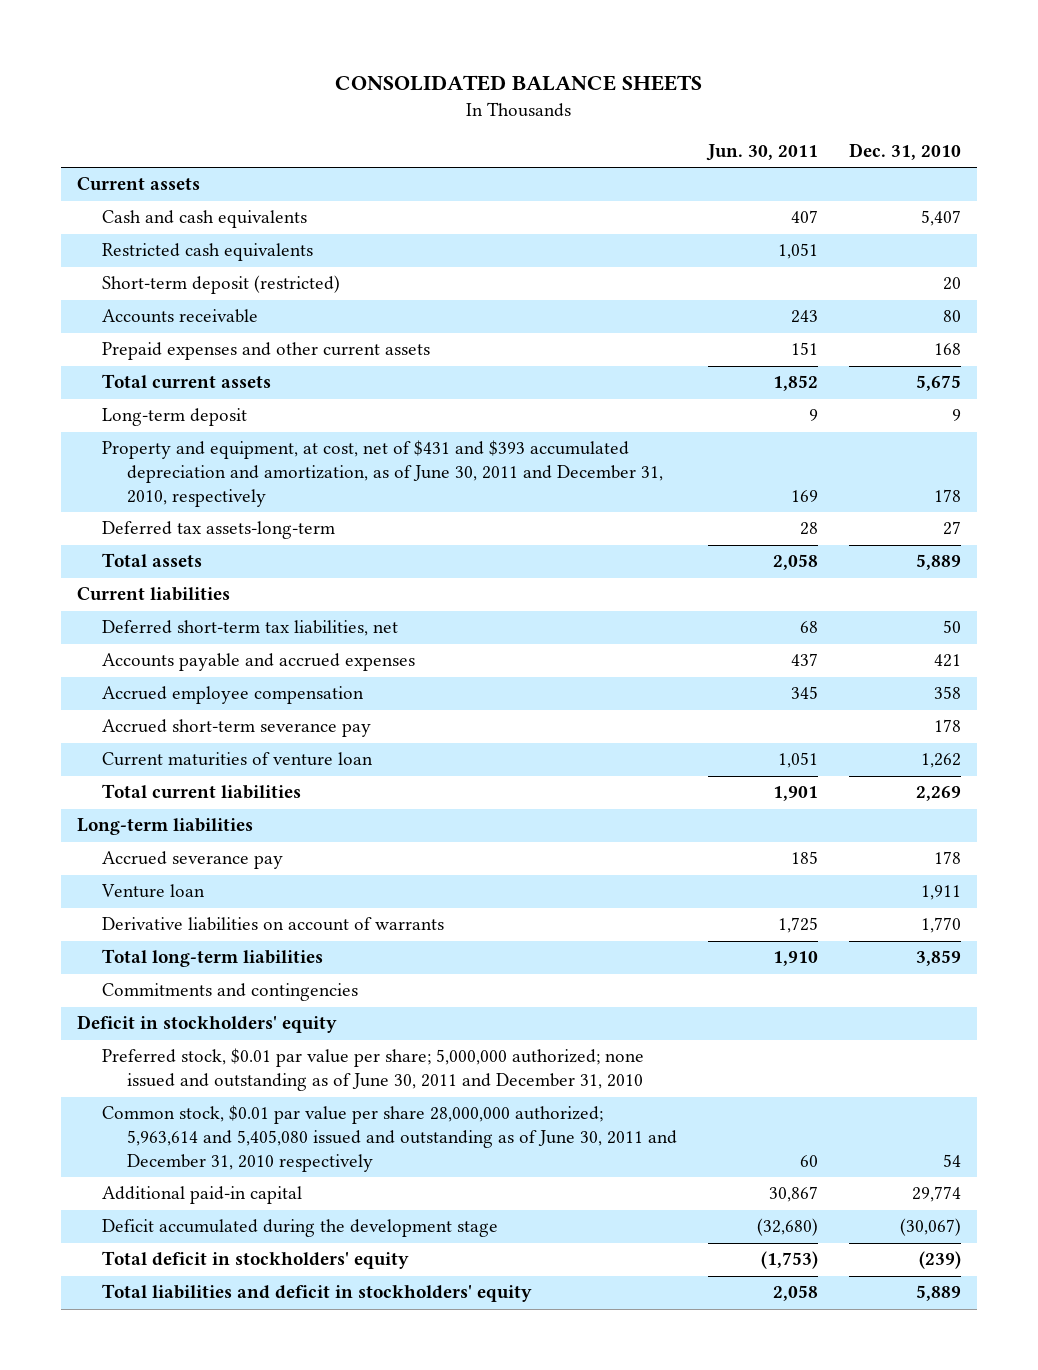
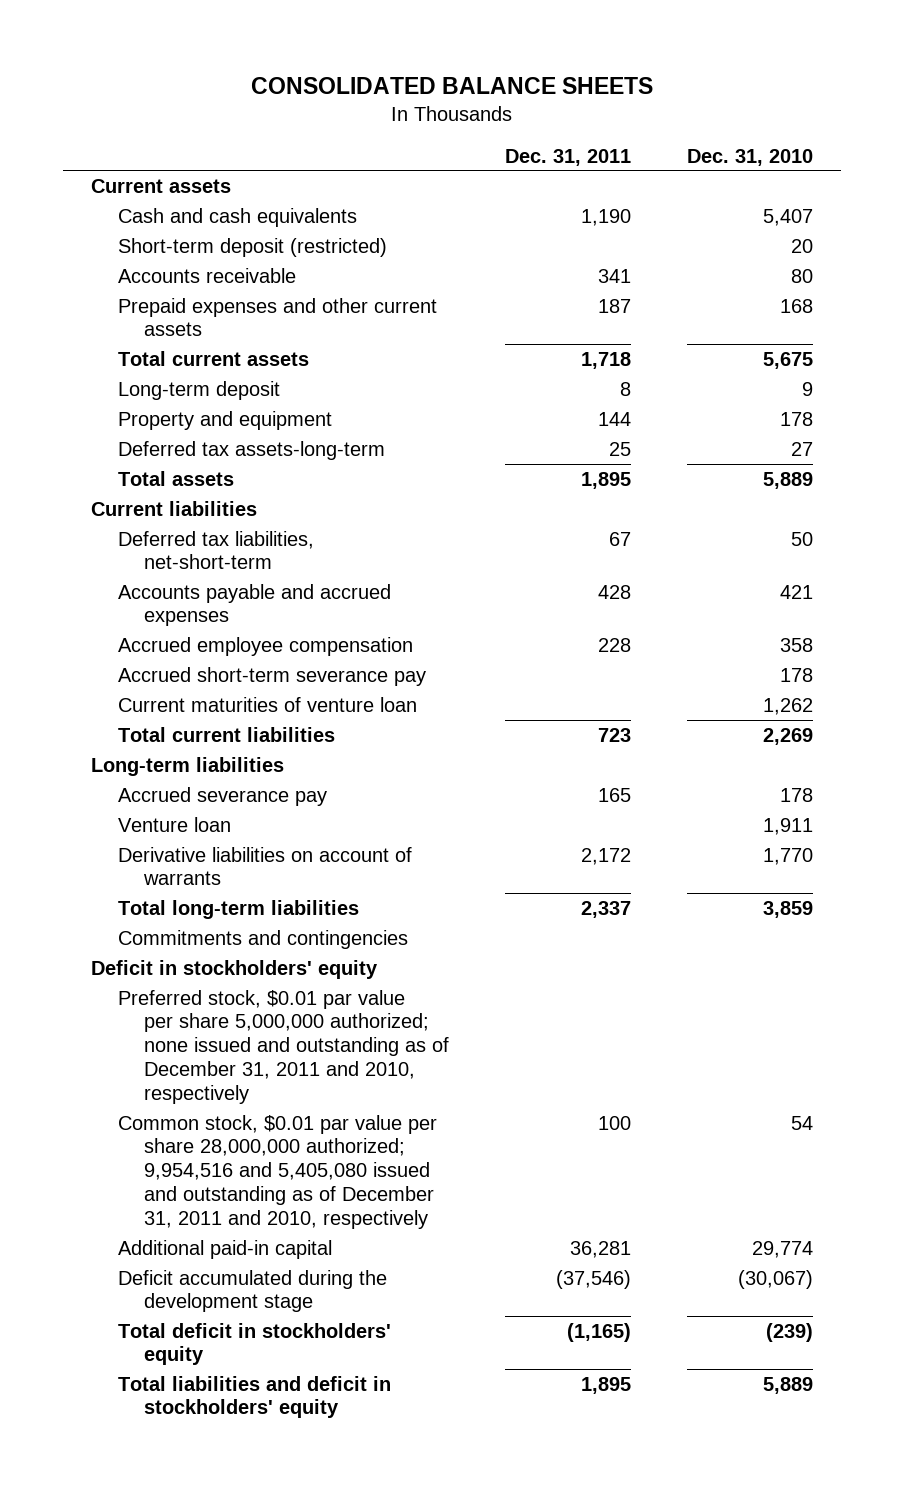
[706,144,819,162] Jun. 30, 2011 -> none
none -> [505,148,632,166] Dec. 31, 2011
[101,243,313,262] Restricted cash equivalents -> none
[101,440,664,508] Property and equipment, at cost, net of $431 and $393 accumulated depreciation and amortization, as of June 30, 2011 and December 31, 2010, respectively -> [117,410,332,430] Property and equipment
[101,620,398,637] Deferred short-term tax liabilities, net -> [117,530,314,570] Deferred tax liabilities, net-short-term
[101,1048,644,1092] Preferred stock, $0.01 par value per share; 5,000,000 authorized; none issued and outstanding as of June 30, 2011 and December 31, 2010 -> [117,989,450,1104] Preferred stock, $0.01 par value per share 5,000,000 authorized; none issued and outstanding as of December 31, 2011 and 2010, respectively
[101,1105,678,1173] Common stock, $0.01 par value per share 28,000,000 authorized; 5,963,614 and 5,405,080 issued and outstanding as of June 30, 2011 and December 31, 2010 respectively -> [117,1114,437,1229] Common stock, $0.01 par value per share 28,000,000 authorized; 9,954,516 and 5,405,080 issued and outstanding as of December 31, 2011 and 2010, respectively

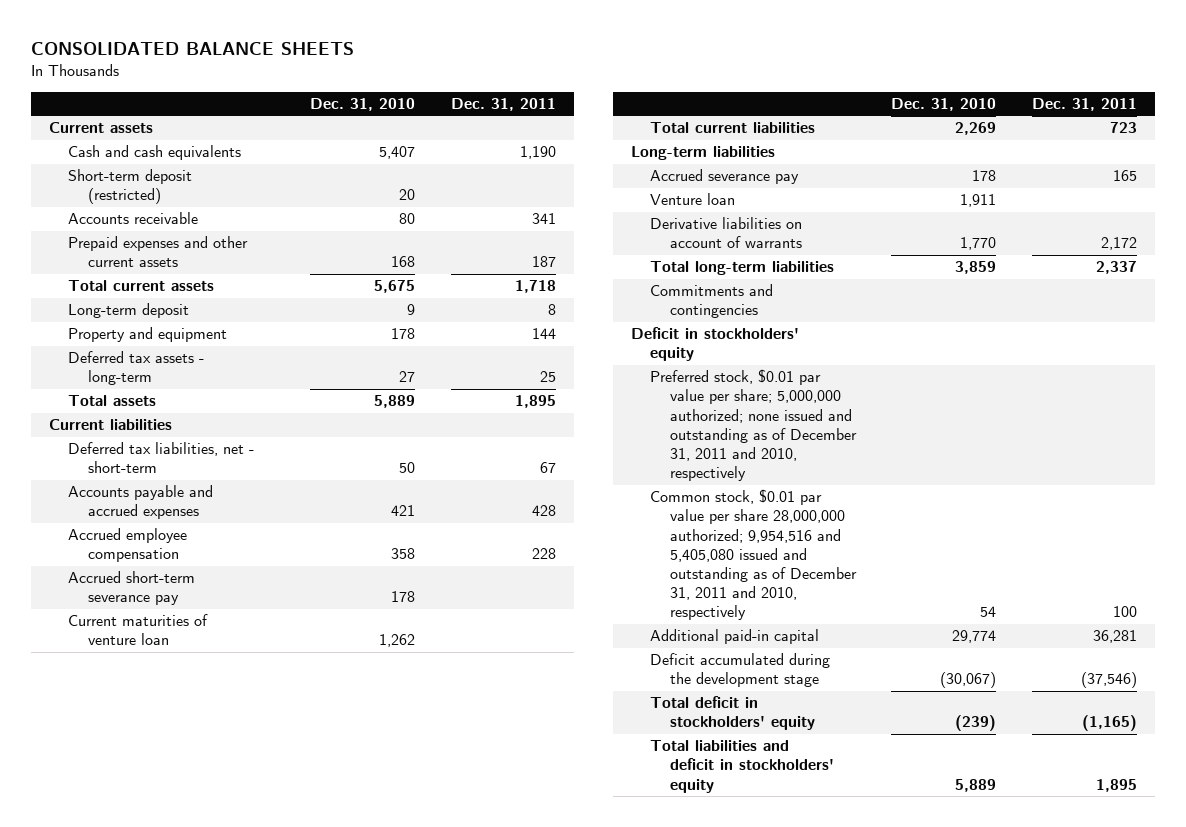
[117,440,385,460] Deferred tax assets-long-term -> [68,351,205,386] Deferred tax assets - long-term
[117,530,314,570] Deferred tax liabilities, net-short-term -> [68,442,255,474] Deferred tax liabilities, net - short-term
[117,989,450,1104] Preferred stock, $0.01 par value per share 5,000,000 authorized; none issued and outstanding as of December 31, 2011 and 2010, respectively -> [650,369,857,482] Preferred stock, $0.01 par value per share; 5,000,000 authorized; none issued and outstanding as of December 31, 2011 and 2010, respectively

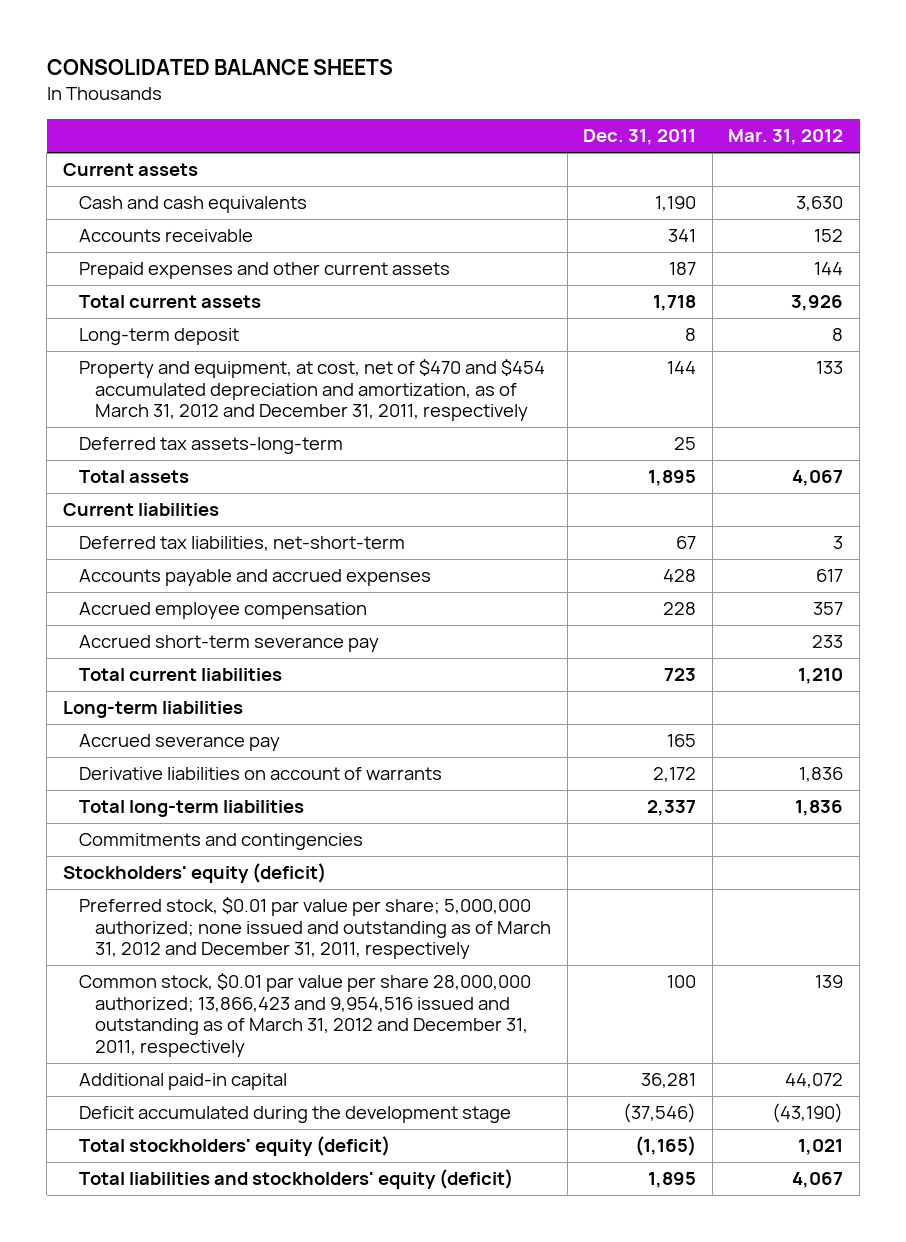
[309,97,415,111] Dec. 31, 2010 -> none
none -> [728,129,844,146] Mar. 31, 2012
[68,169,193,205] Short-term deposit (restricted) -> none
[68,327,228,343] Property and equipment -> [78,359,545,422] Property and equipment, at cost, net of $470 and $454 accumulated depreciation and amortization, as of March 31, 2012 and December 31, 2011, respectively
[68,351,205,386] Deferred tax assets - long-term -> [78,437,343,455] Deferred tax assets-long-term
[68,442,255,474] Deferred tax liabilities, net - short-term -> [78,536,405,552] Deferred tax liabilities, net-short-term
[68,614,209,646] Current maturities of venture loan -> none
[650,193,736,206] Venture loan -> none
[630,327,799,362] Deficit in stockholders' equity -> [62,863,326,884] Stockholders' equity (deficit)
[650,369,857,482] Preferred stock, $0.01 par value per share; 5,000,000 authorized; none issued and outstanding as of December 31, 2011 and 2010, respectively -> [78,897,552,960] Preferred stock, $0.01 par value per share; 5,000,000 authorized; none issued and outstanding as of March 31, 2012 and December 31, 2011, respectively
[650,489,857,621] Common stock, $0.01 par value per share 28,000,000 authorized; 9,954,516 and 5,405,080 issued and outstanding as of December 31, 2011 and 2010, respectively -> [78,973,531,1057] Common stock, $0.01 par value per share 28,000,000 authorized; 13,866,423 and 9,954,516 issued and outstanding as of March 31, 2012 and December 31, 2011, respectively
[650,696,815,731] Total deficit in stockholders' equity -> [78,1136,390,1157] Total stockholders' equity (deficit)
[650,740,834,793] Total liabilities and deficit in stockholders' equity -> [78,1169,513,1190] Total liabilities and stockholders' equity (deficit)

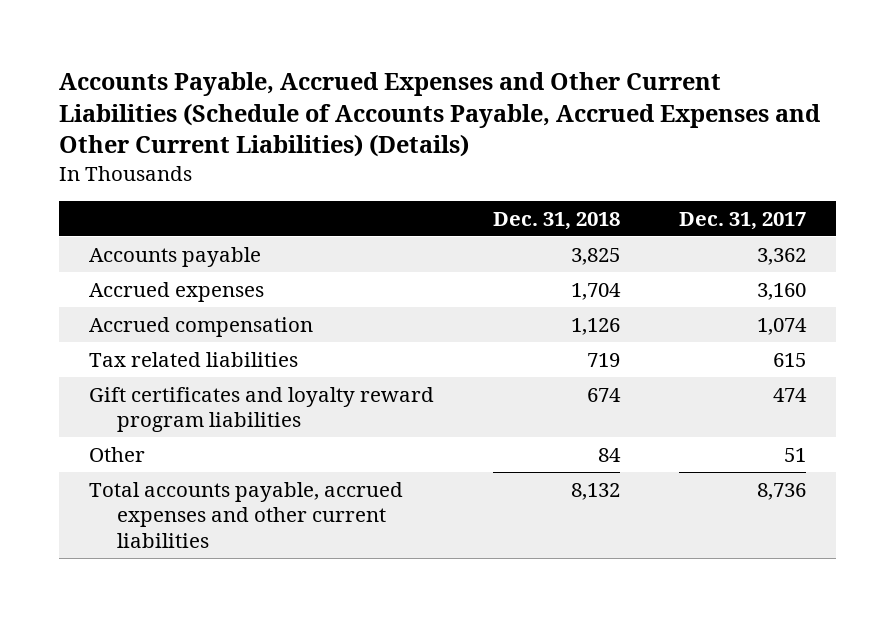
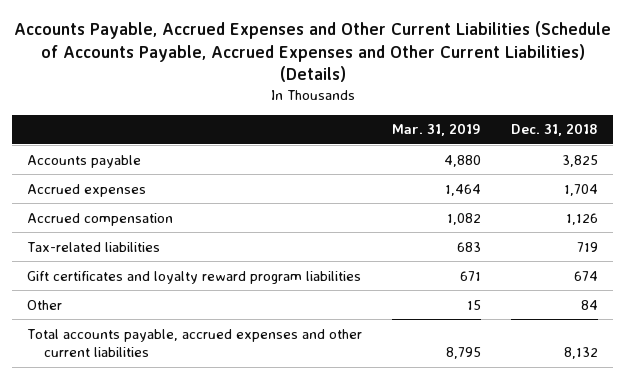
[678,211,806,230] Dec. 31, 2017 -> none
none -> [392,123,482,137] Mar. 31, 2019
[88,351,298,367] Tax related liabilities -> [27,241,161,252] Tax-related liabilities

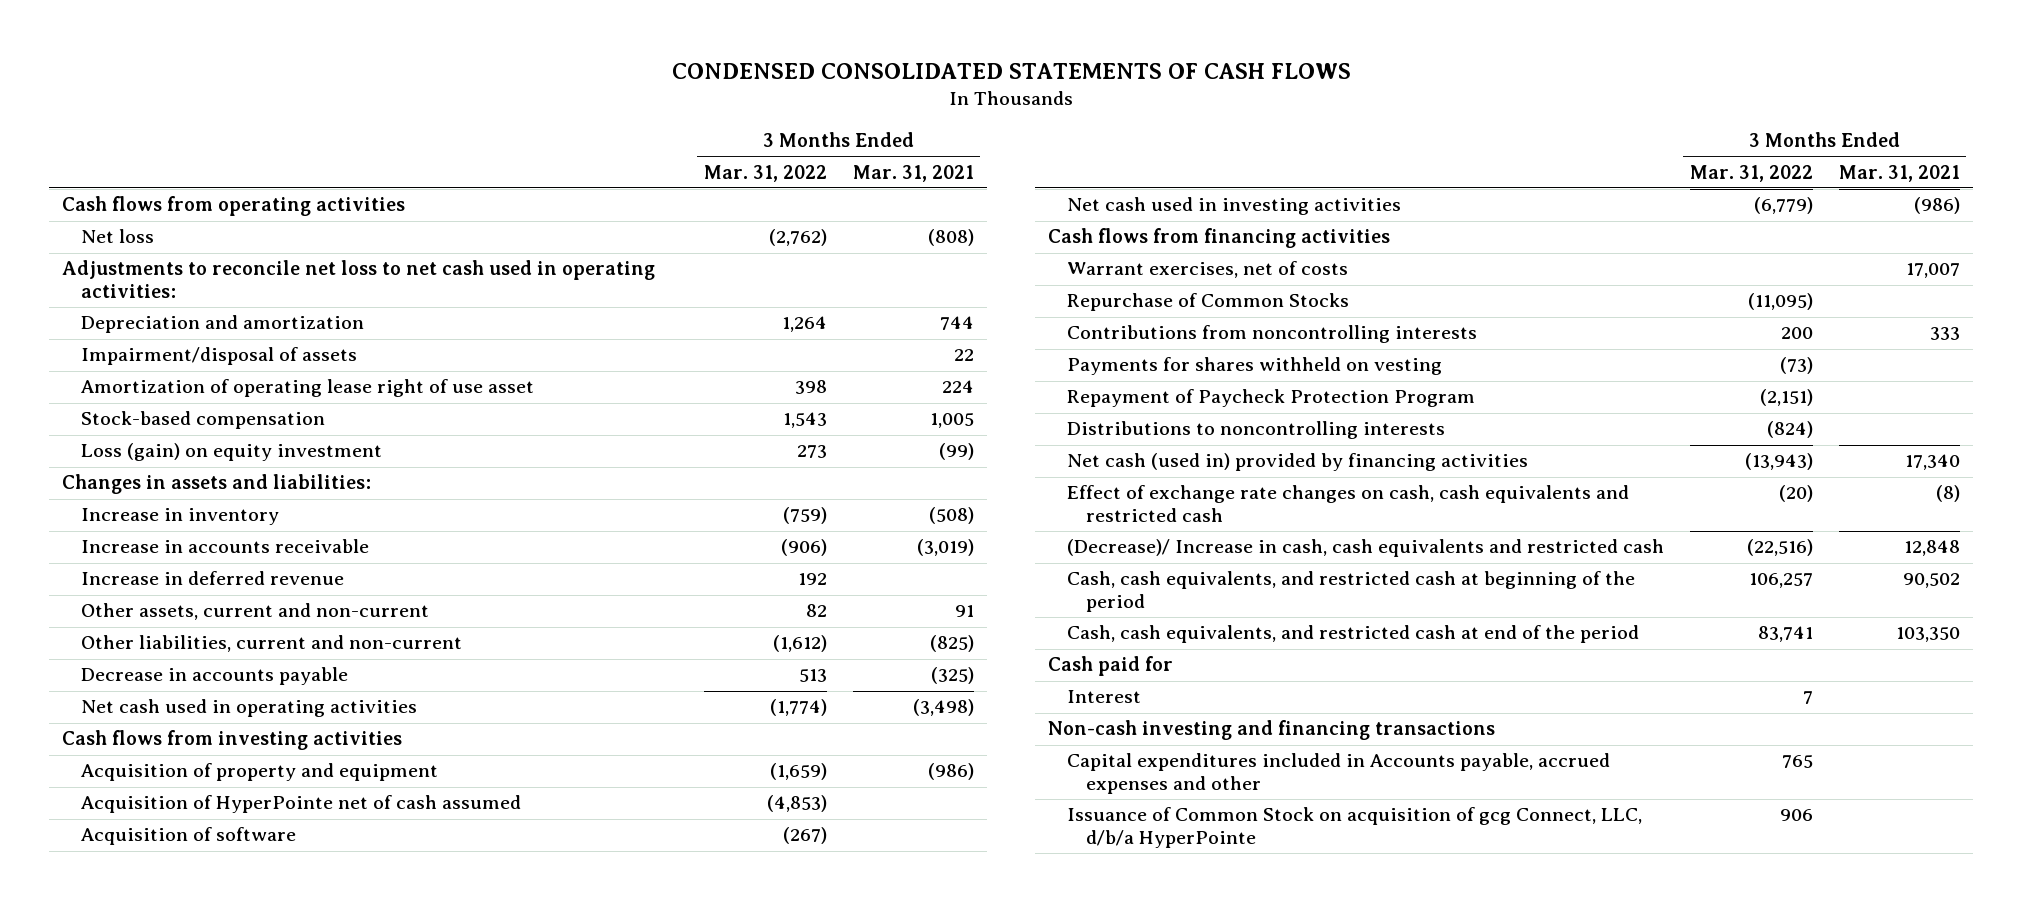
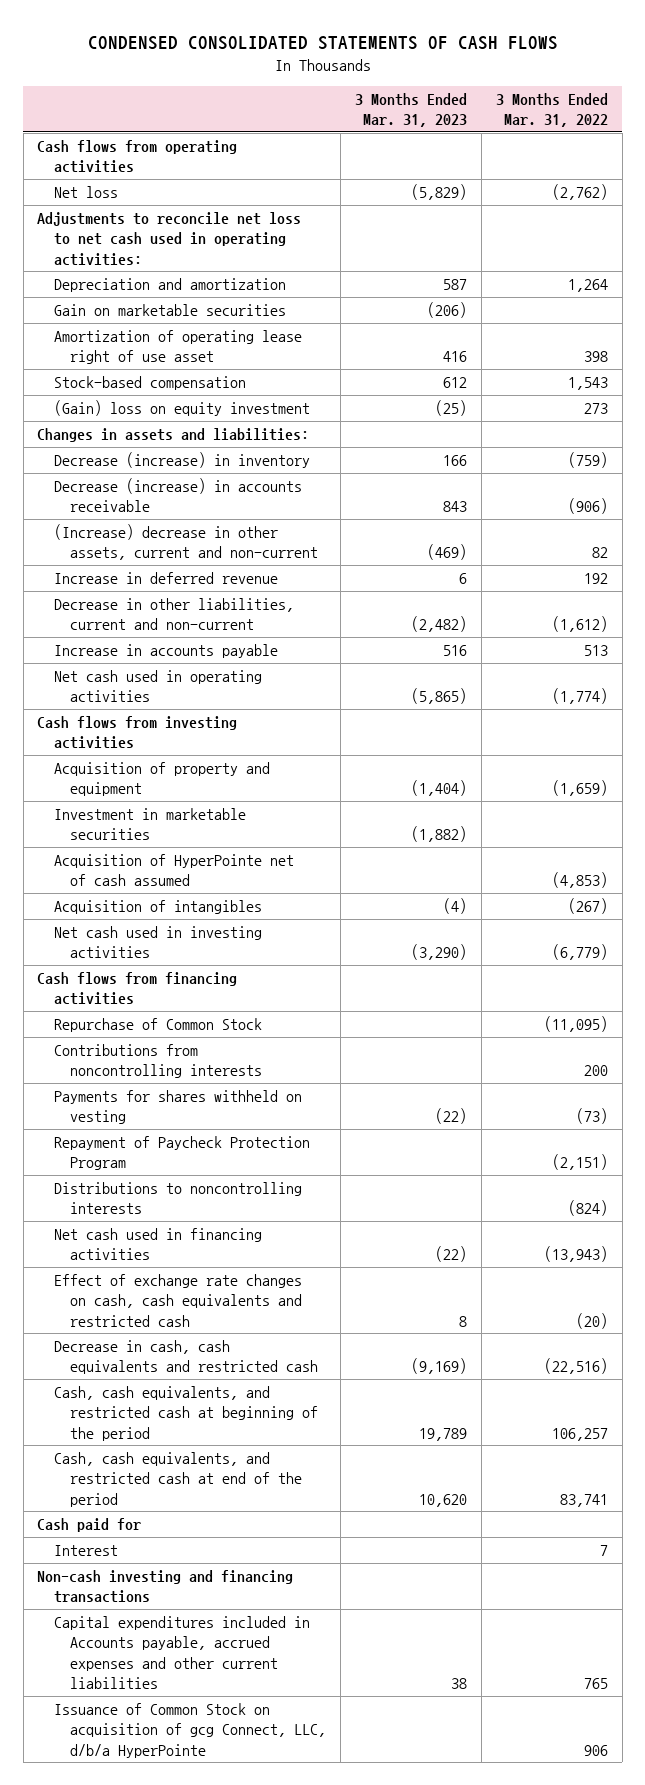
[852,164,974,182] Mar. 31, 2021 -> none
none -> [355,92,468,127] 3 Months Ended Mar. 31, 2023
[80,347,357,366] Impairment/disposal of assets -> none
none -> [53,304,286,317] Gain on marketable securities
[80,443,382,462] Loss (gain) on equity investment -> [53,400,310,417] (Gain) loss on equity investment
[80,508,279,526] Increase in inventory -> [53,452,310,469] Decrease (increase) in inventory
[80,539,369,554] Increase in accounts receivable -> [53,478,302,513] Decrease (increase) in accounts receivable
none -> [53,524,319,561] (Increase) decrease in other assets, current and non-current
[80,603,429,621] Other assets, current and non-current -> none
[80,635,462,653] Other liabilities, current and non-current -> [53,598,294,631] Decrease in other liabilities, current and non-current
[80,667,348,686] Decrease in accounts payable -> [53,644,278,659] Increase in accounts payable
none -> [53,808,246,841] Investment in marketable securities
[80,827,296,846] Acquisition of software -> [53,900,262,915] Acquisition of intangibles
[1066,261,1348,279] Warrant exercises, net of costs -> none
[1066,293,1349,312] Repurchase of Common Stocks -> [53,1018,262,1033] Repurchase of Common Stock
[1066,453,1528,472] Net cash (used in) provided by financing activities -> [53,1228,262,1261] Net cash used in financing activities
[1066,539,1664,558] (Decrease)/ Increase in cash, cash equivalents and restricted cash -> [53,1340,319,1375] Decrease in cash, cash equivalents and restricted cash
[1066,753,1610,795] Capital expenditures included in Accounts payable, accrued expenses and other -> [53,1616,310,1689] Capital expenditures included in Accounts payable, accrued expenses and other current liabilities

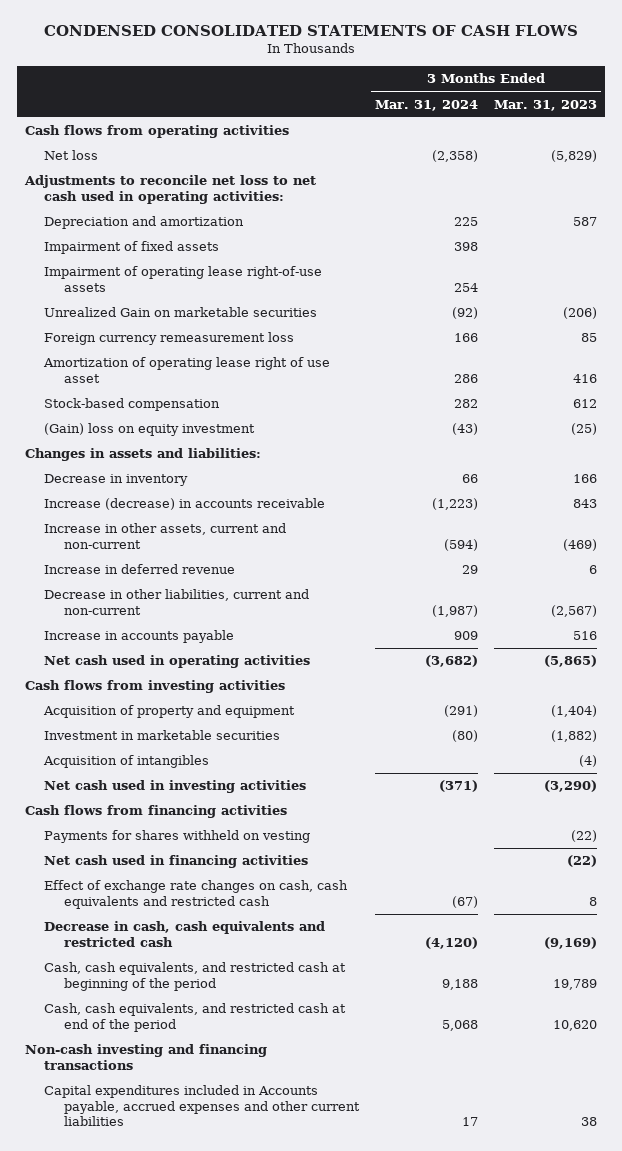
[495,92,608,127] 3 Months Ended Mar. 31, 2022 -> none
none -> [375,99,479,111] Mar. 31, 2024
none -> [44,241,220,255] Impairment of fixed assets
none -> [44,266,323,292] Impairment of operating lease right-of-use assets
[53,304,286,317] Gain on marketable securities -> [44,307,318,318] Unrealized Gain on marketable securities
none -> [44,332,295,346] Foreign currency remeasurement loss
[53,452,310,469] Decrease (increase) in inventory -> [44,474,189,487] Decrease in inventory
[53,478,302,513] Decrease (increase) in accounts receivable -> [44,498,326,511] Increase (decrease) in accounts receivable
[53,524,319,561] (Increase) decrease in other assets, current and non-current -> [44,523,287,549] Increase in other assets, current and non-current
[411,616,468,633] (2,482) -> [551,604,598,617] (2,567)
[53,854,294,887] Acquisition of HyperPointe net of cash assumed -> none
[53,1018,262,1033] Repurchase of Common Stock -> none
[53,1044,263,1079] Contributions from noncontrolling interests -> none
[53,1136,310,1171] Repayment of Paycheck Protection Program -> none
[53,1182,302,1215] Distributions to noncontrolling interests -> none
[37,1518,142,1533] Cash paid for -> none
[53,1545,118,1557] Interest -> none
[53,1703,327,1758] Issuance of Common Stock on acquisition of gcg Connect, LLC, d/b/a HyperPointe -> none

